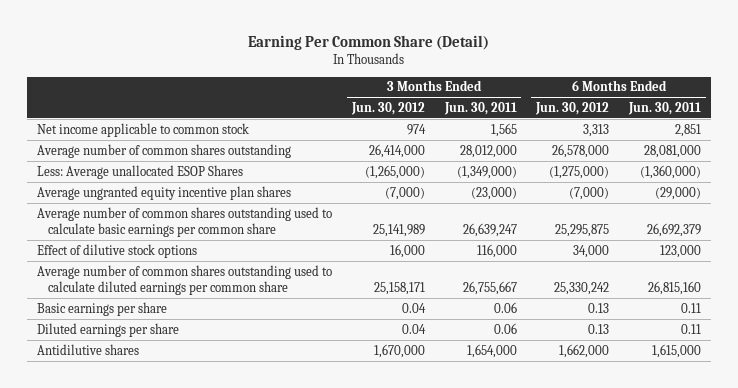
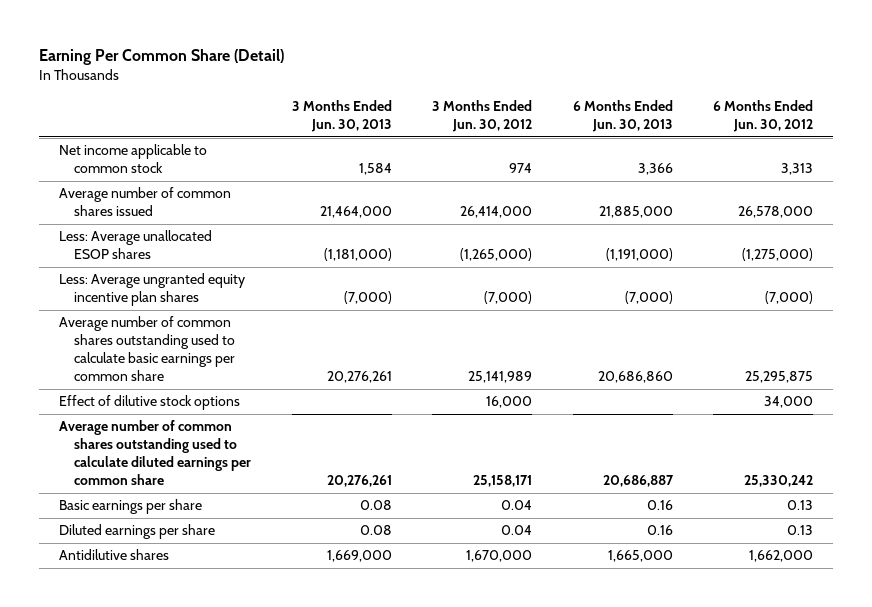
[443,101,517,115] Jun. 30, 2011 -> none
[628,101,702,115] Jun. 30, 2011 -> none
none -> [291,100,392,133] 3 Months Ended Jun. 30, 2013
none -> [572,100,673,133] 6 Months Ended Jun. 30, 2013
[36,143,291,158] Average number of common shares outstanding -> [59,187,232,217] Average number of common shares issued
[36,164,243,179] Less: Average unallocated ESOP Shares -> [59,230,213,260] Less: Average unallocated ESOP shares
[36,185,291,200] Average ungranted equity incentive plan shares -> [59,273,246,307] Less: Average ungranted equity incentive plan shares

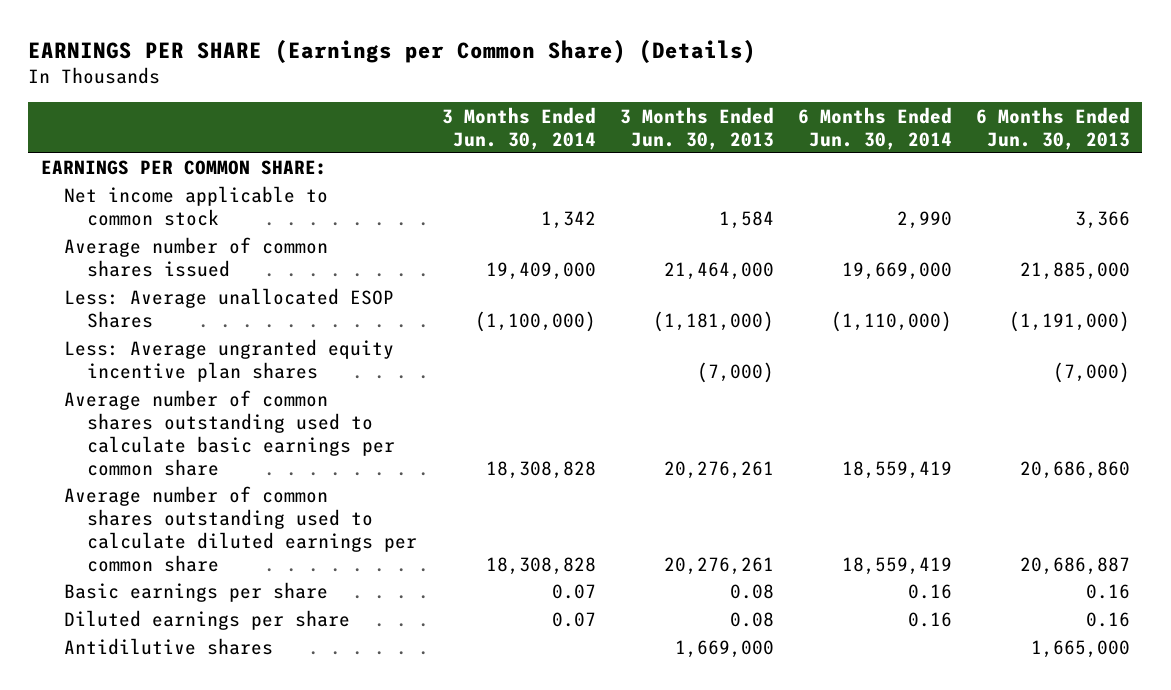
[39,48,285,65] Earning Per Common Share (Detail) -> [28,39,757,63] EARNINGS PER SHARE (Earnings per Common Share) (Details)
[432,100,533,133] 3 Months Ended Jun. 30, 2012 -> none
[712,100,813,133] 6 Months Ended Jun. 30, 2012 -> none
none -> [441,106,596,150] 3 Months Ended Jun. 30, 2014
none -> [797,106,952,150] 6 Months Ended Jun. 30, 2014
none -> [40,160,327,176] EARNINGS PER COMMON SHARE:
[59,230,213,260] Less: Average unallocated ESOP shares -> [63,288,394,329] Less: Average unallocated ESOP Shares
[59,395,241,411] Effect of dilutive stock options -> none

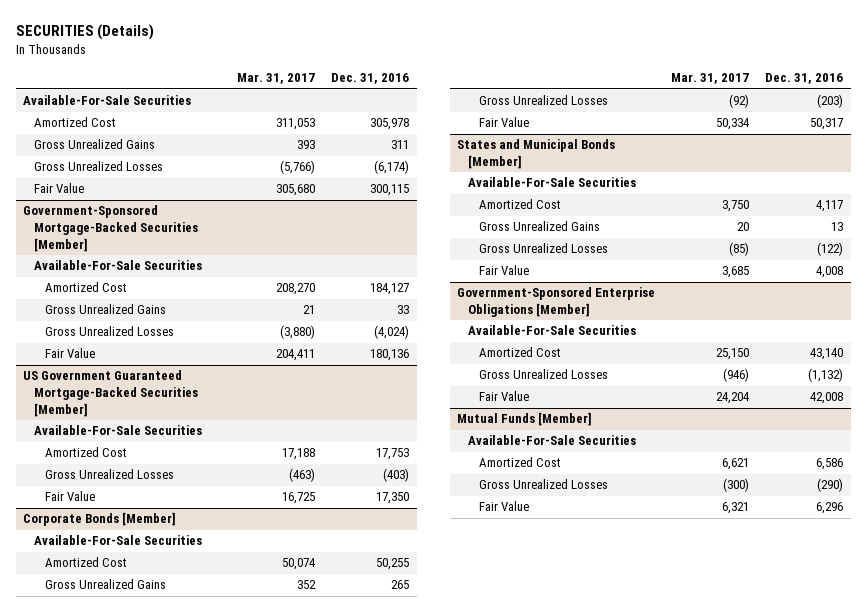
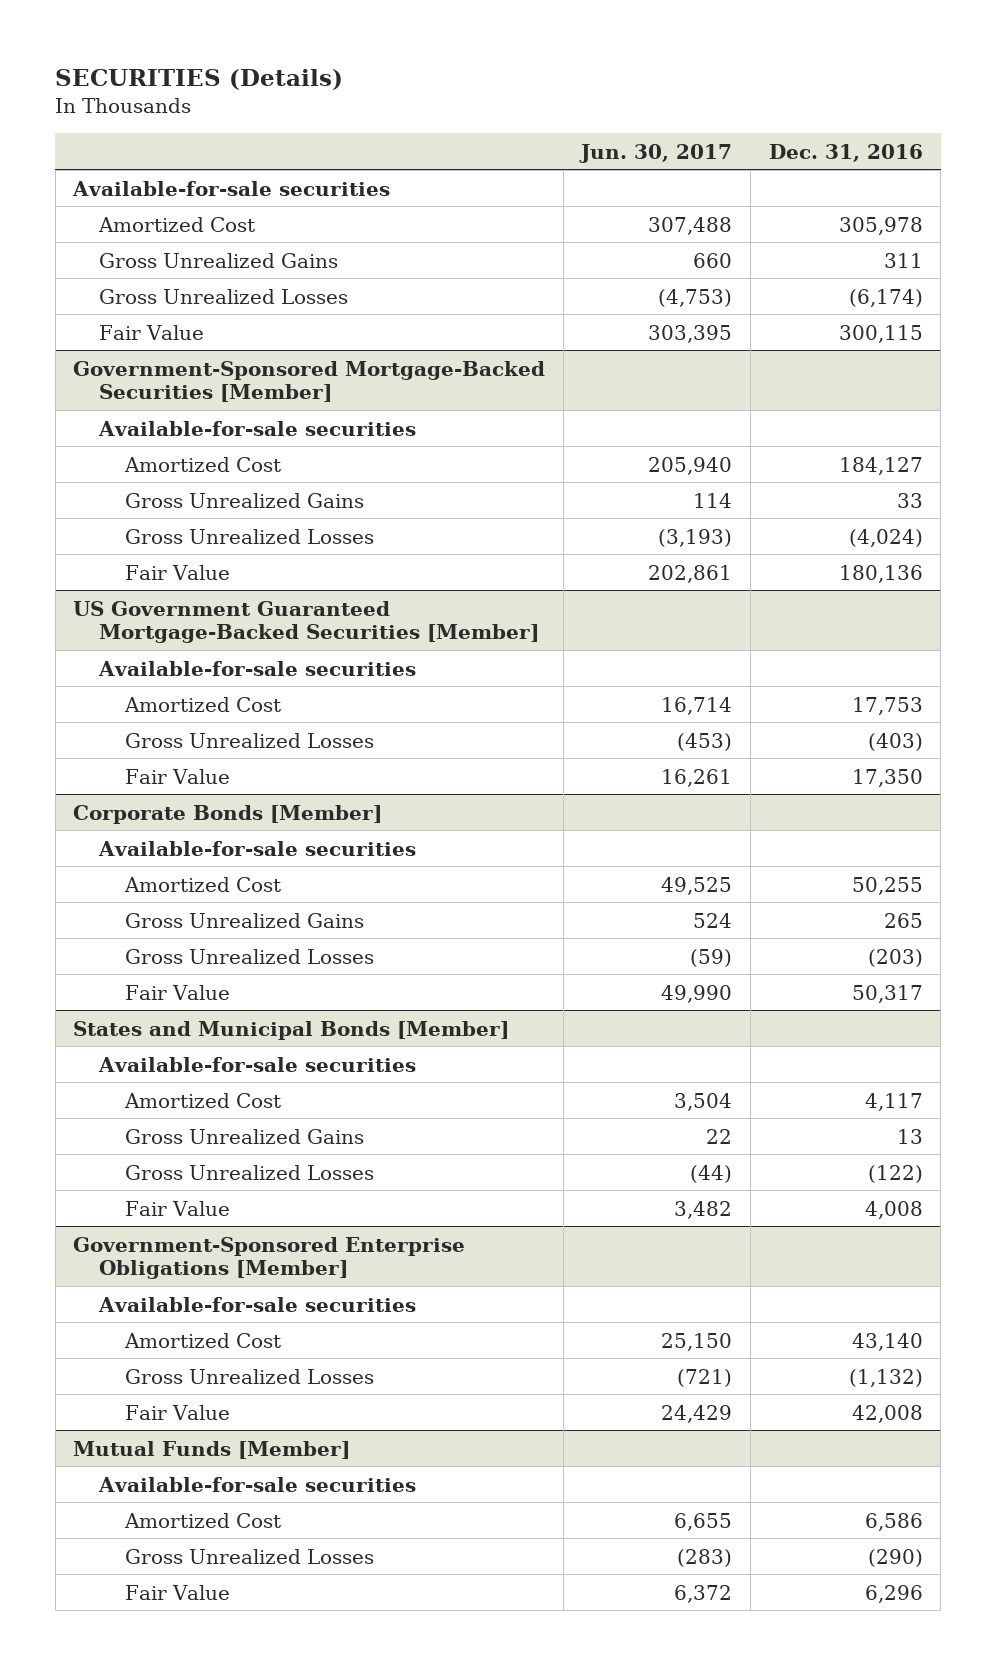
[237,73,316,85] Mar. 31, 2017 -> none
none -> [579,143,733,163] Jun. 30, 2017
[23,95,192,106] Available-For-Sale Securities -> [72,180,391,196] Available-for-sale securities
[34,260,203,271] Available-For-Sale Securities -> [97,420,416,436] Available-for-sale securities
[34,425,203,436] Available-For-Sale Securities -> [97,660,416,676] Available-for-sale securities
[34,535,203,546] Available-For-Sale Securities -> [97,840,416,856] Available-for-sale securities
[468,177,637,188] Available-For-Sale Securities -> [97,1056,416,1072] Available-for-sale securities
[468,325,637,336] Available-For-Sale Securities -> [97,1296,416,1312] Available-for-sale securities
[468,435,637,446] Available-For-Sale Securities -> [97,1476,416,1492] Available-for-sale securities

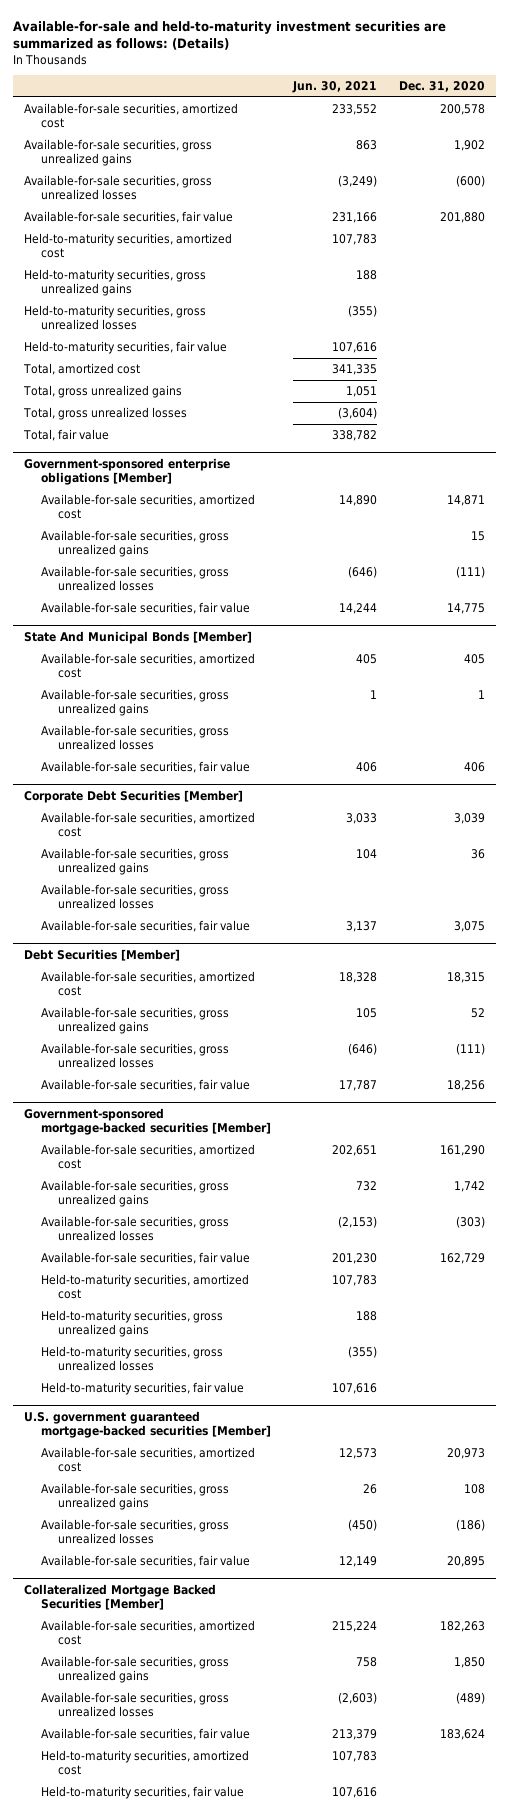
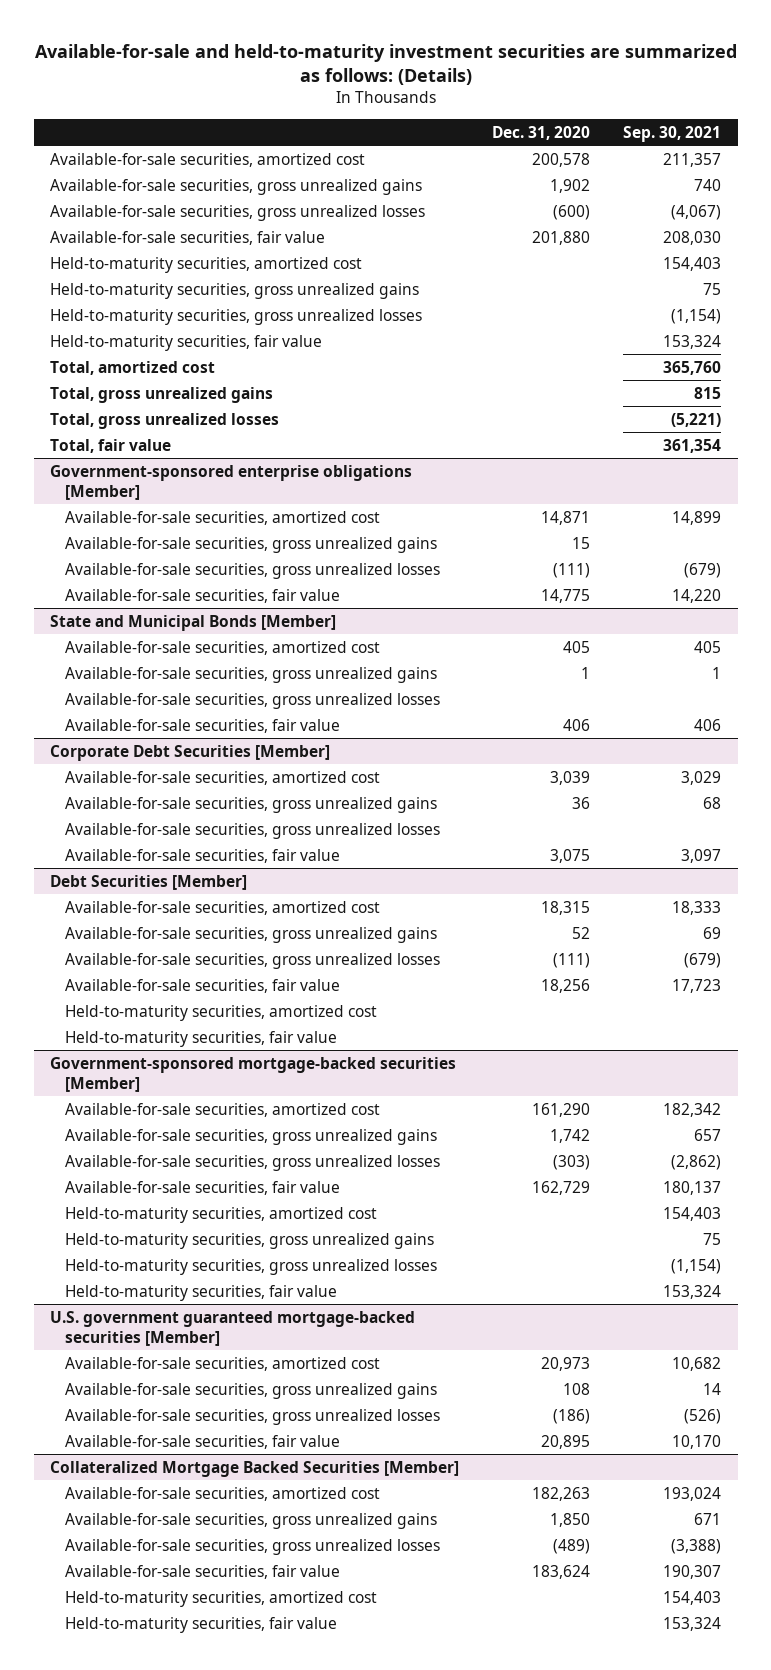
[291,81,377,94] Jun. 30, 2021 -> none
none -> [623,125,722,142] Sep. 30, 2021
[23,631,252,645] State And Municipal Bonds [Member] -> [50,614,337,631] State and Municipal Bonds [Member]
none -> [65,1004,378,1021] Held-to-maturity securities, amortized cost
none -> [65,1030,338,1047] Held-to-maturity securities, fair value

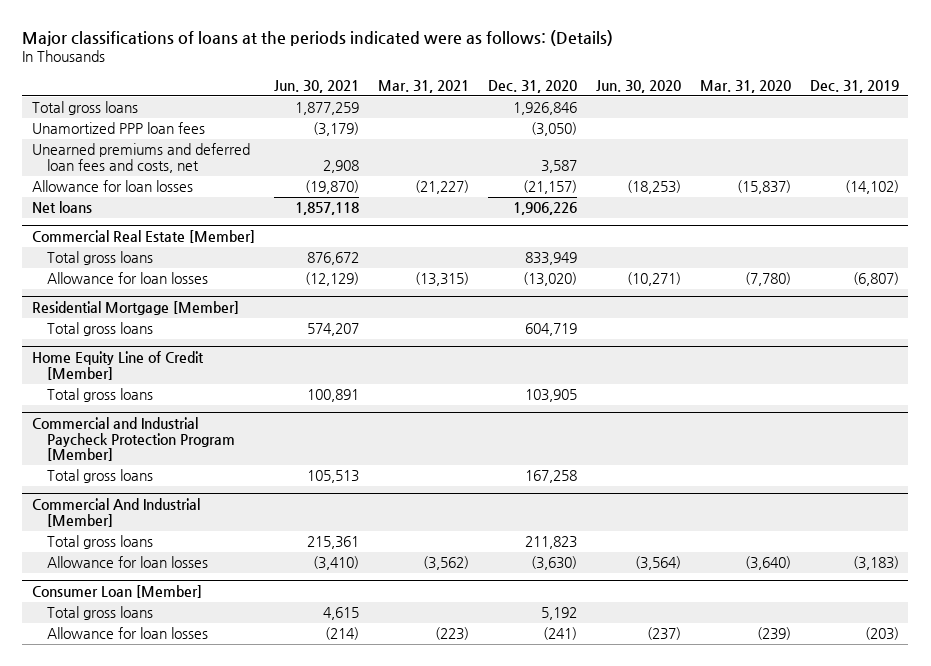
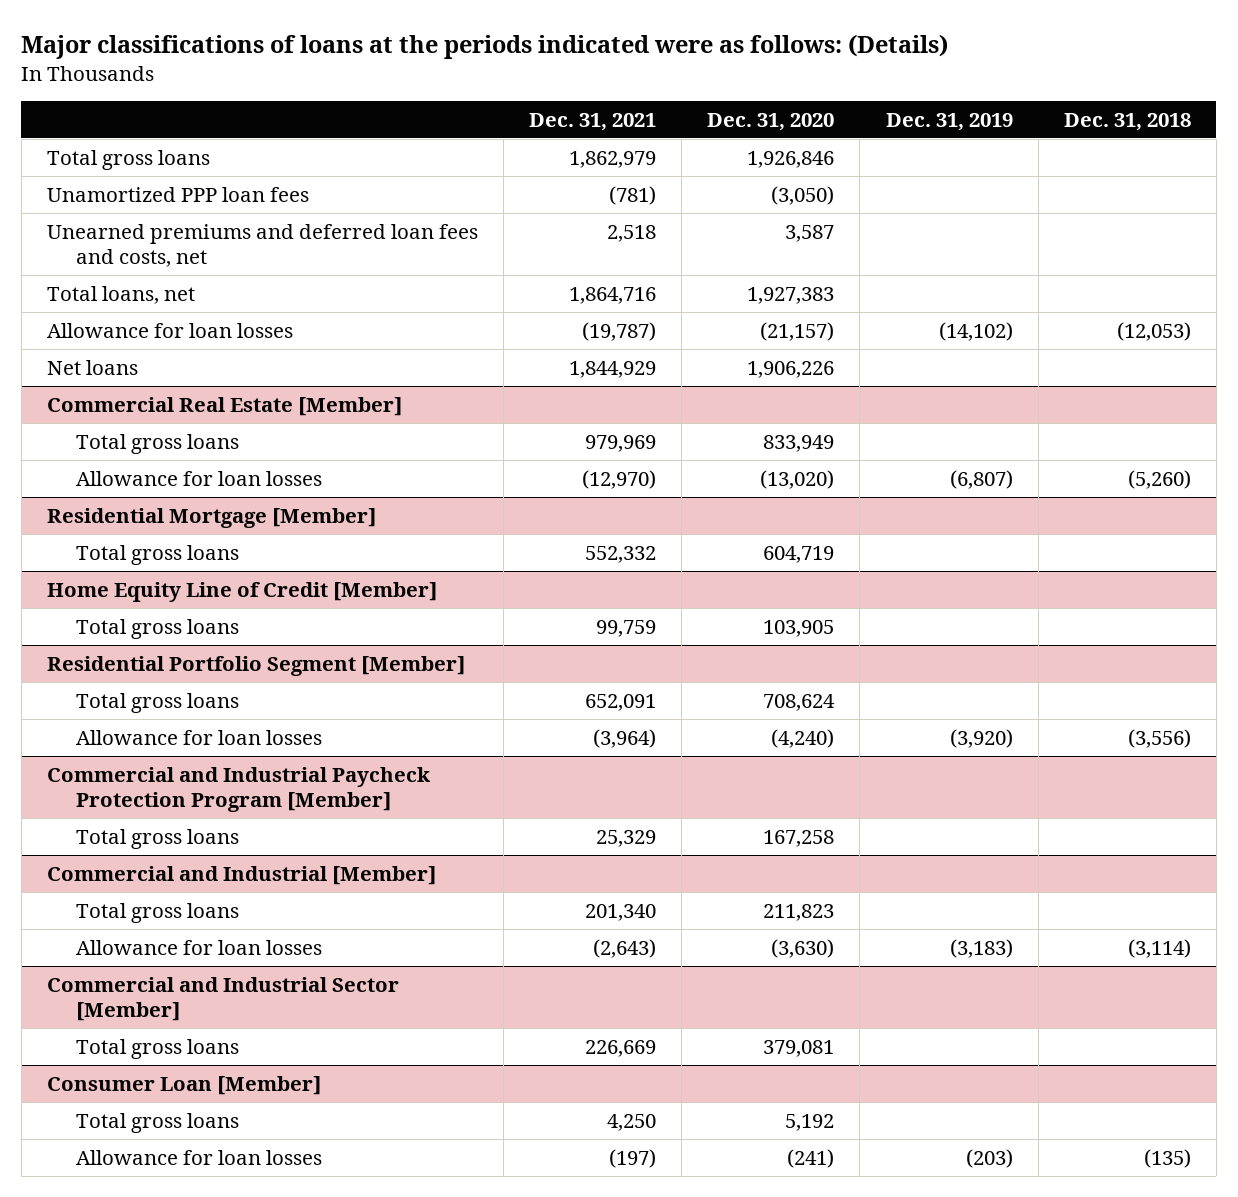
[273,79,359,93] Jun. 30, 2021 -> none
[377,79,469,93] Mar. 31, 2021 -> none
[595,79,681,93] Jun. 30, 2020 -> none
[699,79,791,93] Mar. 31, 2020 -> none
none -> [529,112,657,131] Dec. 31, 2021
none -> [1063,112,1191,131] Dec. 31, 2018
none -> [46,285,195,304] Total loans, net
none -> [46,655,465,676] Residential Portfolio Segment [Member]
none -> [76,692,240,713] Total gross loans
none -> [76,729,323,745] Allowance for loan losses
[31,498,200,527] Commercial And Industrial [Member] -> [46,865,436,885] Commercial and Industrial [Member]
none -> [46,976,399,1022] Commercial and Industrial Sector [Member]
none -> [76,1038,240,1059] Total gross loans

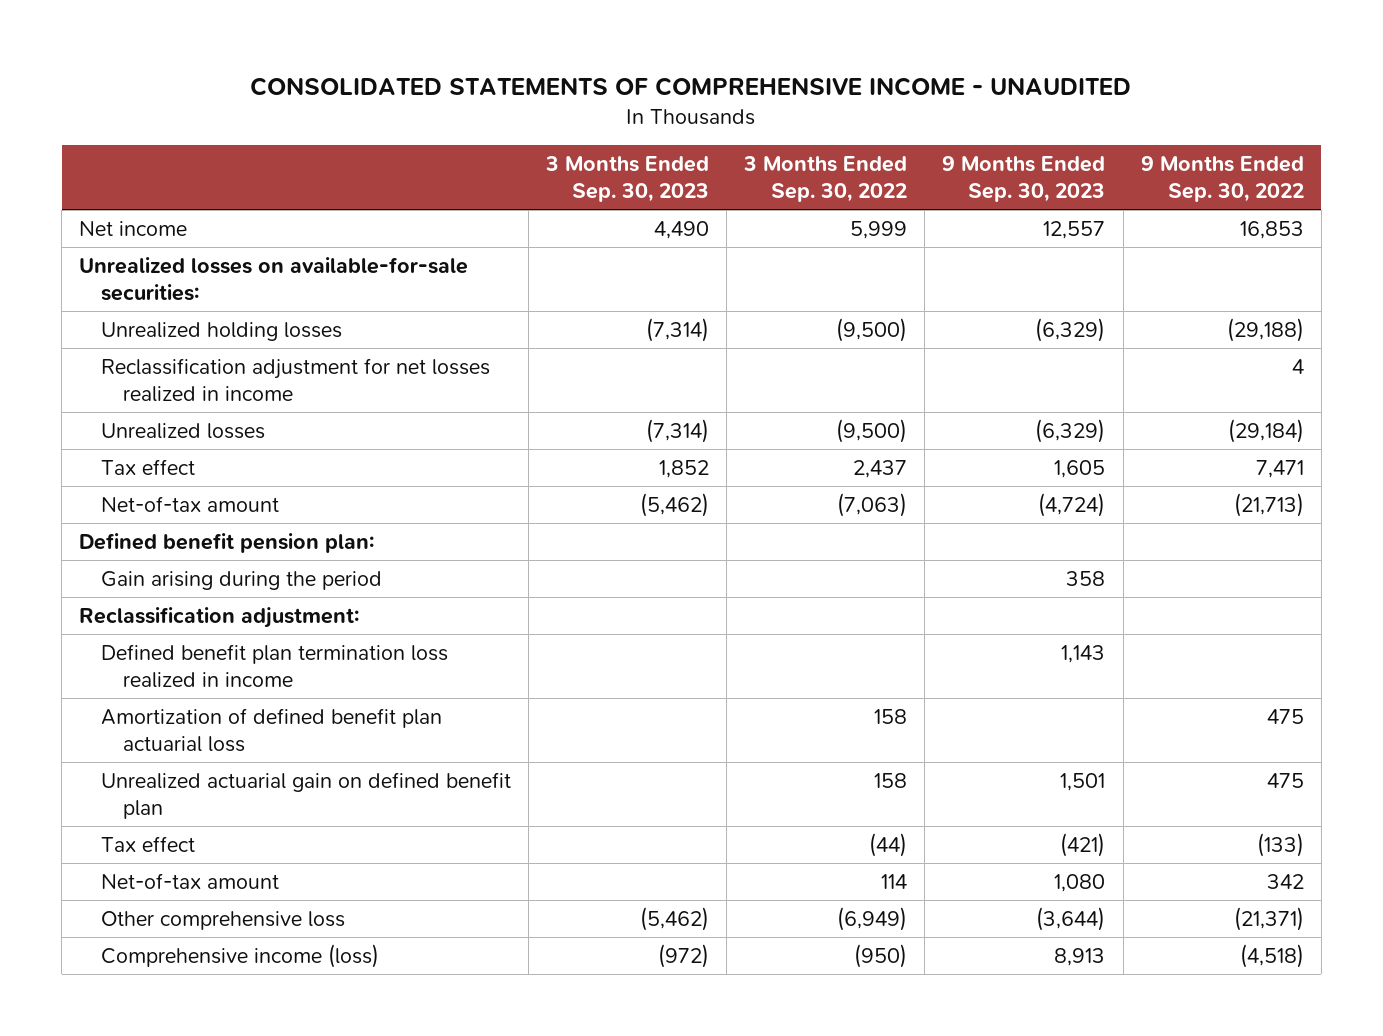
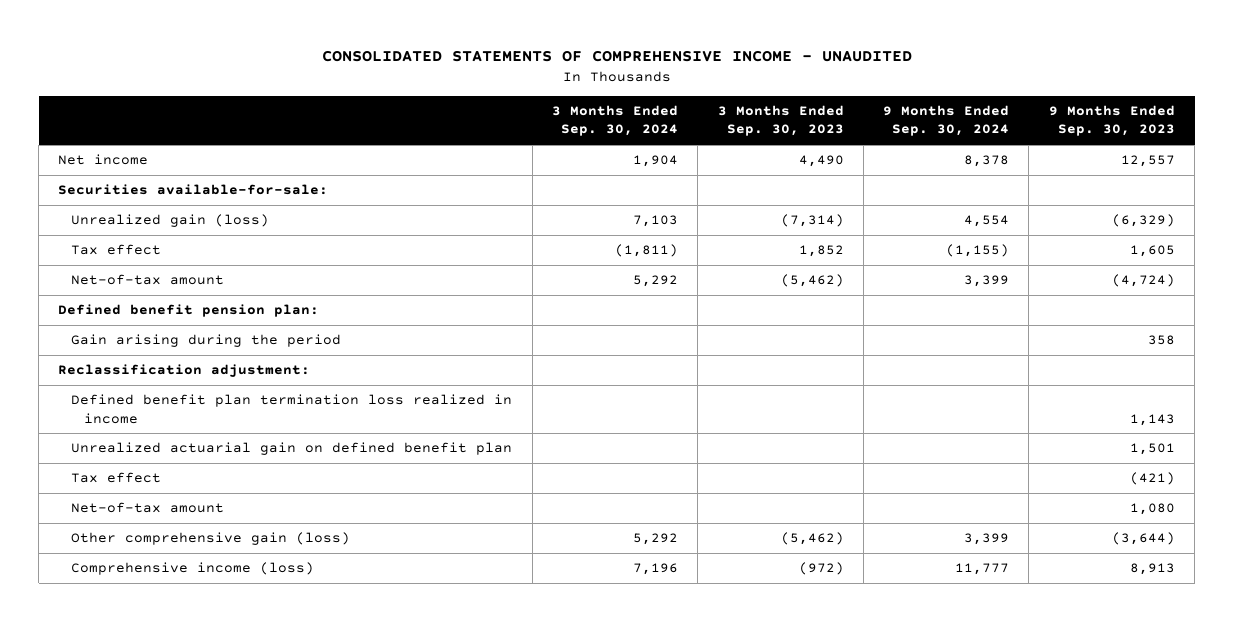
[743,155,908,203] 3 Months Ended Sep. 30, 2022 -> none
[1140,155,1304,203] 9 Months Ended Sep. 30, 2022 -> none
none -> [551,105,678,137] 3 Months Ended Sep. 30, 2024
none -> [883,105,1010,137] 9 Months Ended Sep. 30, 2024
[100,321,342,341] Unrealized holding losses -> none
[100,357,490,402] Reclassification adjustment for net losses realized in income -> none
[79,256,469,301] Unrealized losses on available-for-sale securities: -> [58,184,329,196] Securities available-for-sale:
[100,422,265,439] Unrealized losses -> [71,214,270,228] Unrealized gain (loss)
[100,707,442,752] Amortization of defined benefit plan actuarial loss -> none
[100,910,345,930] Other comprehensive loss -> [71,532,351,546] Other comprehensive gain (loss)

